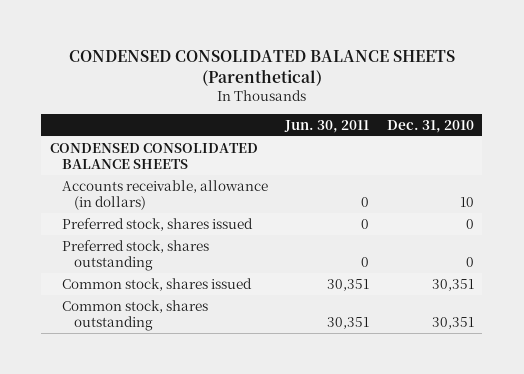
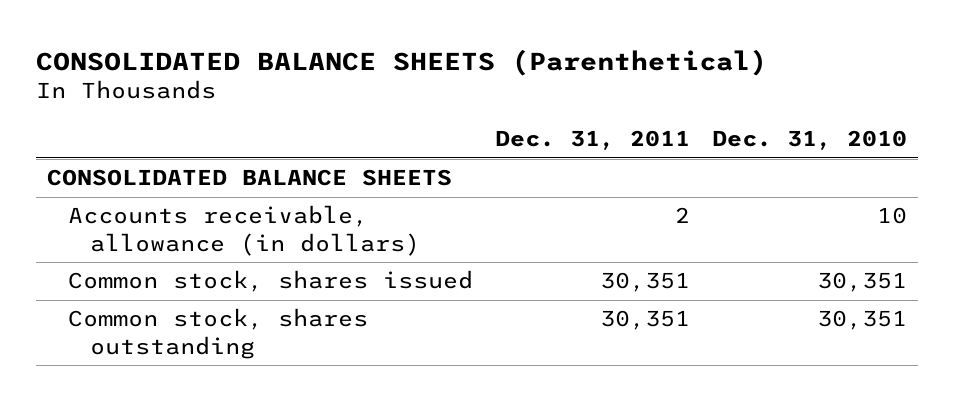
[68,50,455,86] CONDENSED CONSOLIDATED BALANCE SHEETS (Parenthetical) -> [36,48,768,76] CONSOLIDATED BALANCE SHEETS (Parenthetical)
[284,119,370,133] Jun. 30, 2011 -> none
none -> [495,130,691,151] Dec. 31, 2011
[50,142,259,170] CONDENSED CONSOLIDATED BALANCE SHEETS -> [47,169,453,187] CONSOLIDATED BALANCE SHEETS
[61,217,253,231] Preferred stock, shares issued -> none
[61,239,209,272] Preferred stock, shares outstanding -> none

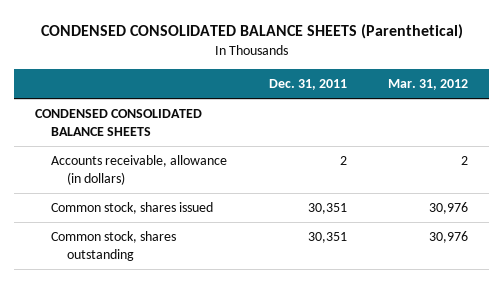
[36,48,768,76] CONSOLIDATED BALANCE SHEETS (Parenthetical) -> [40,24,463,40] CONDENSED CONSOLIDATED BALANCE SHEETS (Parenthetical)
[711,130,907,151] Dec. 31, 2010 -> none
none -> [388,79,469,91] Mar. 31, 2012
[47,169,453,187] CONSOLIDATED BALANCE SHEETS -> [35,109,203,136] CONDENSED CONSOLIDATED BALANCE SHEETS

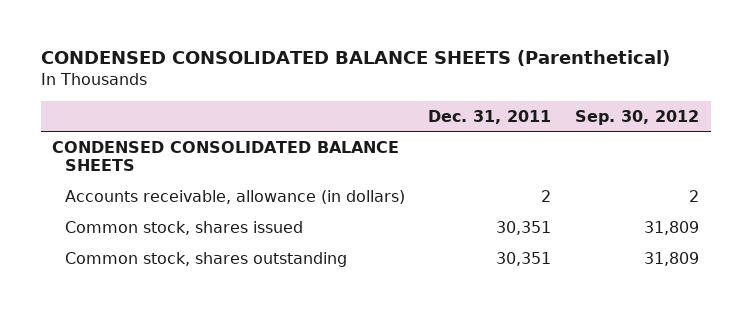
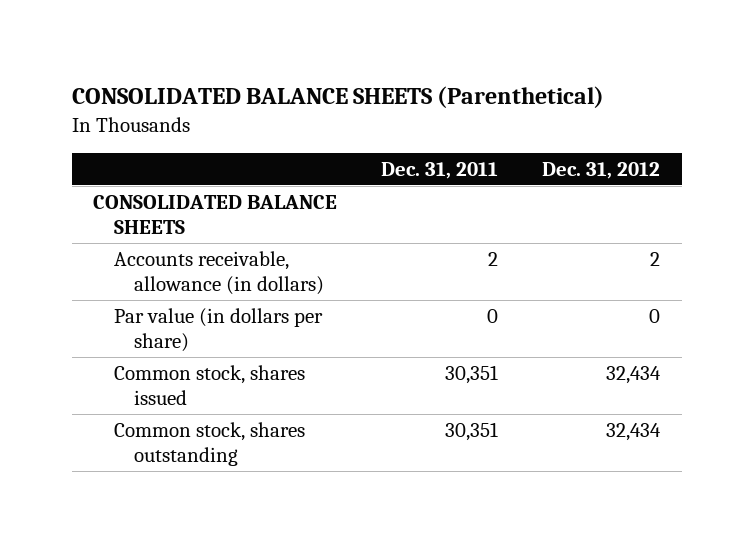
[40,50,670,67] CONDENSED CONSOLIDATED BALANCE SHEETS (Parenthetical) -> [71,86,604,109] CONSOLIDATED BALANCE SHEETS (Parenthetical)
[574,109,699,125] Sep. 30, 2012 -> none
none -> [541,162,660,180] Dec. 31, 2012
[52,140,400,172] CONDENSED CONSOLIDATED BALANCE SHEETS -> [93,194,338,235] CONSOLIDATED BALANCE SHEETS
none -> [113,307,323,353] Par value (in dollars per share)

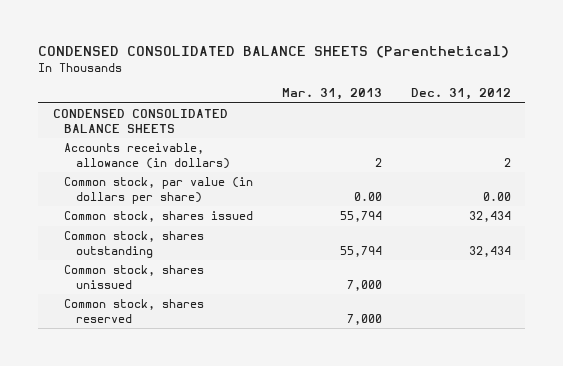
[71,86,604,109] CONSOLIDATED BALANCE SHEETS (Parenthetical) -> [38,46,510,59] CONDENSED CONSOLIDATED BALANCE SHEETS (Parenthetical)
[381,162,499,180] Dec. 31, 2011 -> none
none -> [281,88,382,101] Mar. 31, 2013
[93,194,338,235] CONSOLIDATED BALANCE SHEETS -> [52,109,228,133] CONDENSED CONSOLIDATED BALANCE SHEETS
[113,307,323,353] Par value (in dollars per share) -> [64,177,254,204] Common stock, par value (in dollars per share)
[648,308,660,323] 0 -> [482,191,511,201] 0.00
none -> [64,265,205,289] Common stock, shares unissued
none -> [64,299,205,323] Common stock, shares reserved

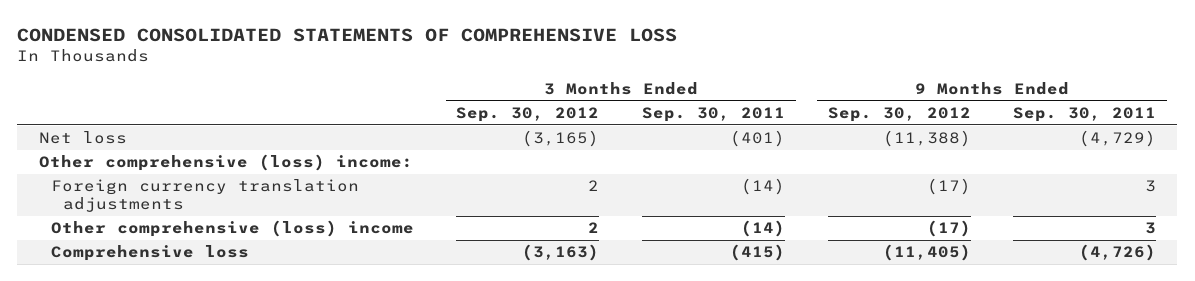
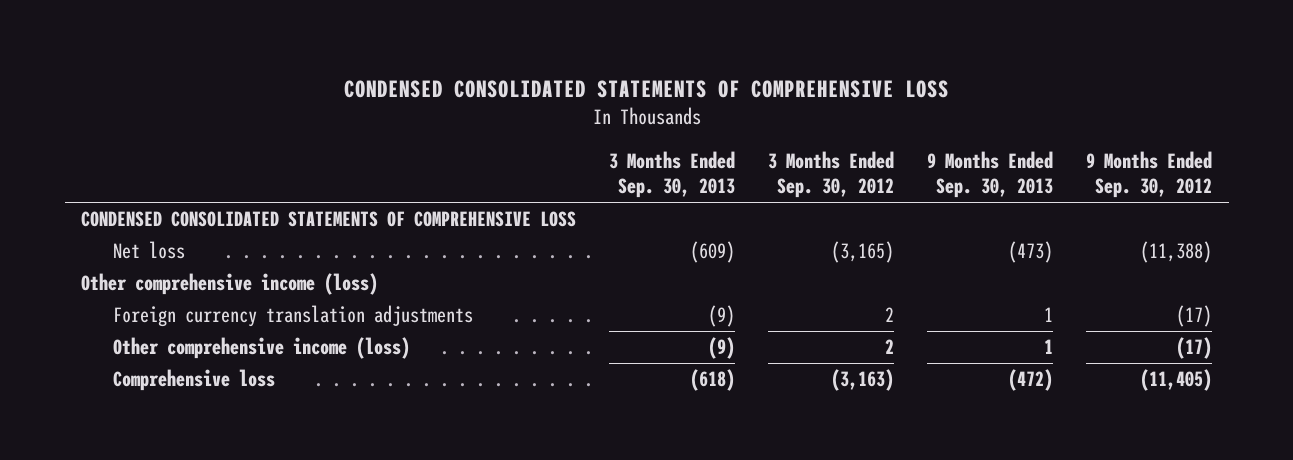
[642,106,786,122] Sep. 30, 2011 -> none
[1013,106,1157,122] Sep. 30, 2011 -> none
none -> [609,150,736,199] 3 Months Ended Sep. 30, 2013
none -> [927,150,1054,199] 9 Months Ended Sep. 30, 2013
none -> [81,211,577,228] CONDENSED CONSOLIDATED STATEMENTS OF COMPREHENSIVE LOSS
[38,154,413,172] Other comprehensive (loss) income: -> [81,273,379,296] Other comprehensive income (loss)
[50,220,414,238] Other comprehensive (loss) income -> [113,337,411,360] Other comprehensive income (loss)

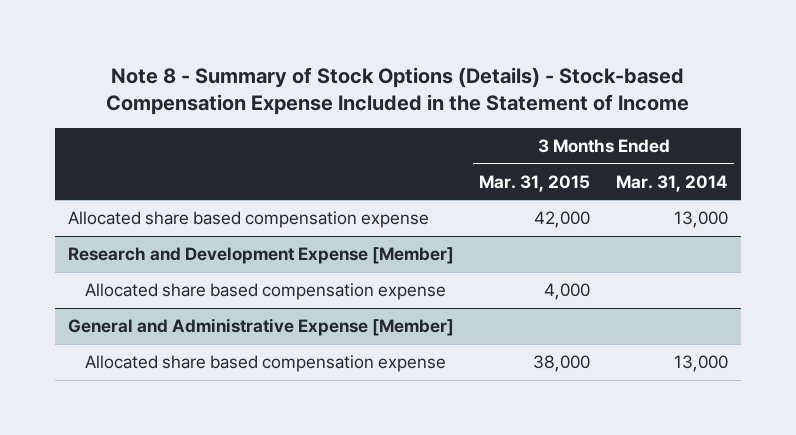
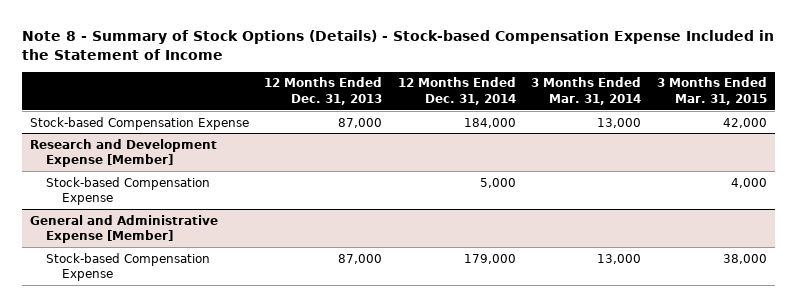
none -> [264,77,383,106] 12 Months Ended Dec. 31, 2013
none -> [397,77,516,106] 12 Months Ended Dec. 31, 2014
[67,211,429,229] Allocated share based compensation expense -> [29,116,249,130] Stock-based Compensation Expense
[85,283,447,301] Allocated share based compensation expense -> [45,176,210,206] Stock-based Compensation Expense
[85,355,447,373] Allocated share based compensation expense -> [45,252,210,282] Stock-based Compensation Expense

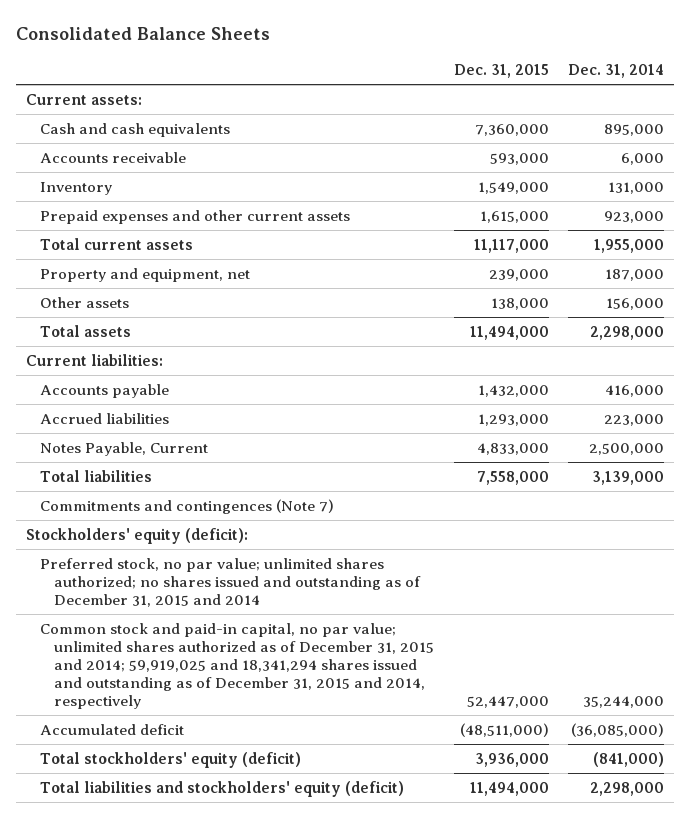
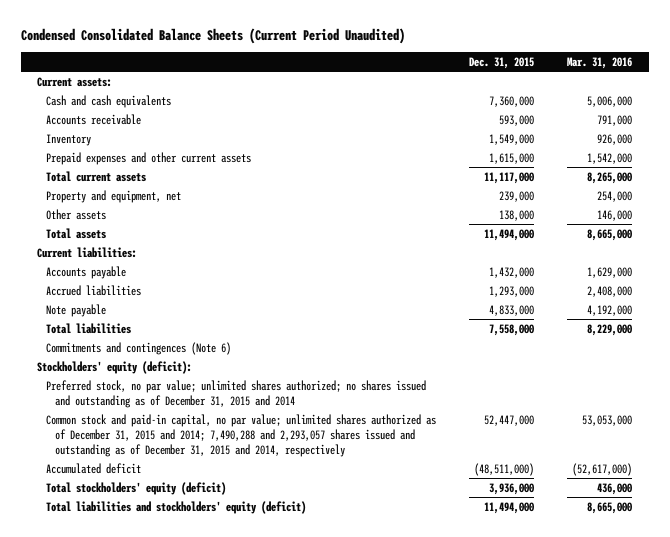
[16,27,271,41] Consolidated Balance Sheets -> [20,27,405,44] Condensed Consolidated Balance Sheets (Current Period Unaudited)
[568,64,665,79] Dec. 31, 2014 -> none
none -> [567,56,633,69] Mar. 31, 2016
[40,441,209,456] Notes Payable, Current -> [46,303,107,317] Note payable
[40,498,335,514] Commitments and contingences (Note 7) -> [46,341,232,355] Commitments and contingences (Note 6)
[40,622,435,710] Common stock and paid-in capital, no par value; unlimited shares authorized as of December 31, 2015 and 2014; 59,919,025 and 18,341,294 shares issued and outstanding as of December 31, 2015 and 2014, respectively -> [46,413,437,458] Common stock and paid-in capital, no par value; unlimited shares authorized as of December 31, 2015 and 2014; 7,490,288 and 2,293,057 shares issued and outstanding as of December 31, 2015 and 2014, respectively

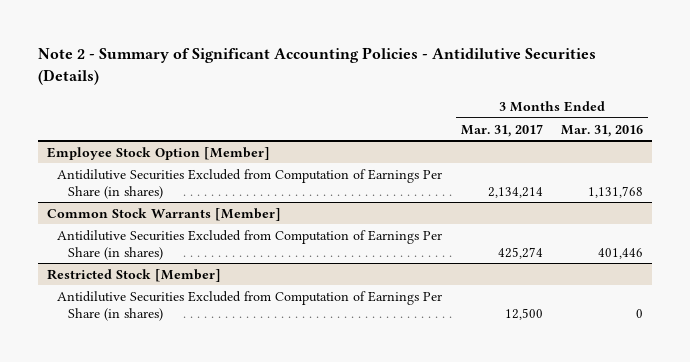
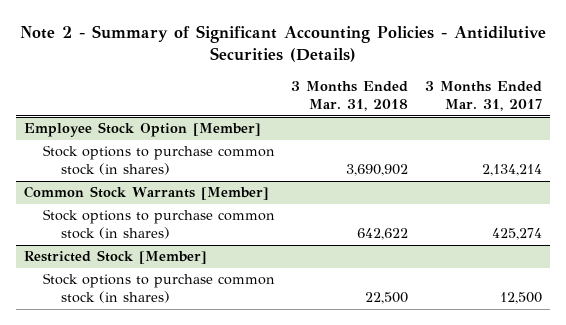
[560,124,643,137] Mar. 31, 2016 -> none
none -> [291,81,409,111] 3 Months Ended Mar. 31, 2018
[57,168,443,199] Antidilutive Securities Excluded from Computation of Earnings Per Share (in shares) -> [42,145,275,176] Stock options to purchase common stock (in shares)
[57,229,443,260] Antidilutive Securities Excluded from Computation of Earnings Per Share (in shares) -> [42,209,275,240] Stock options to purchase common stock (in shares)
[57,290,443,321] Antidilutive Securities Excluded from Computation of Earnings Per Share (in shares) -> [42,273,275,304] Stock options to purchase common stock (in shares)

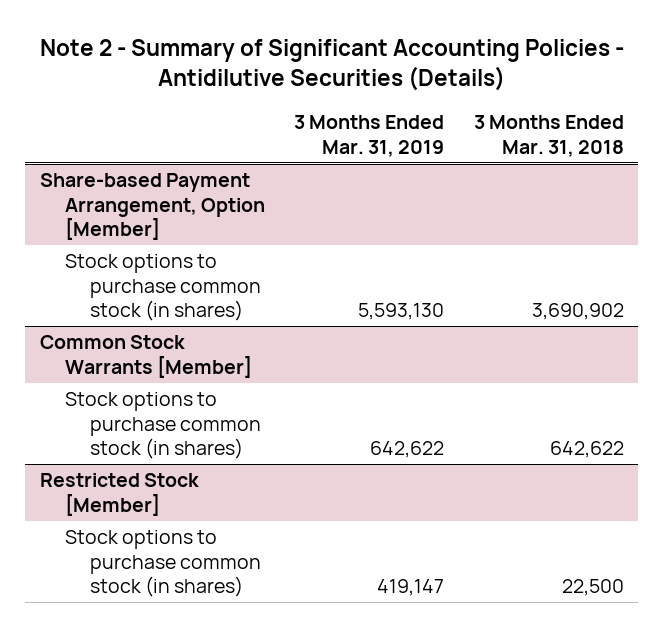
[425,81,543,111] 3 Months Ended Mar. 31, 2017 -> none
none -> [294,115,445,157] 3 Months Ended Mar. 31, 2019
[24,122,262,138] Employee Stock Option [Member] -> [39,173,266,241] Share-based Payment Arrangement, Option [Member]

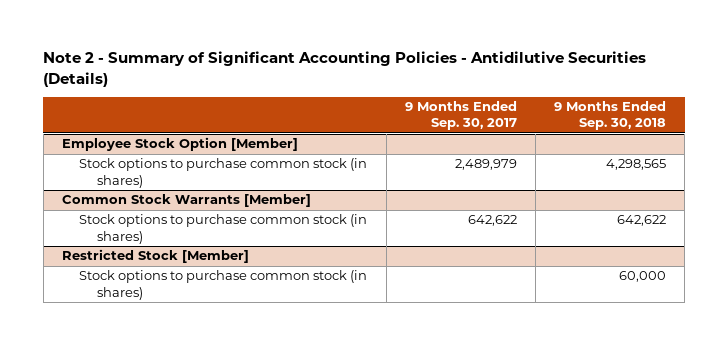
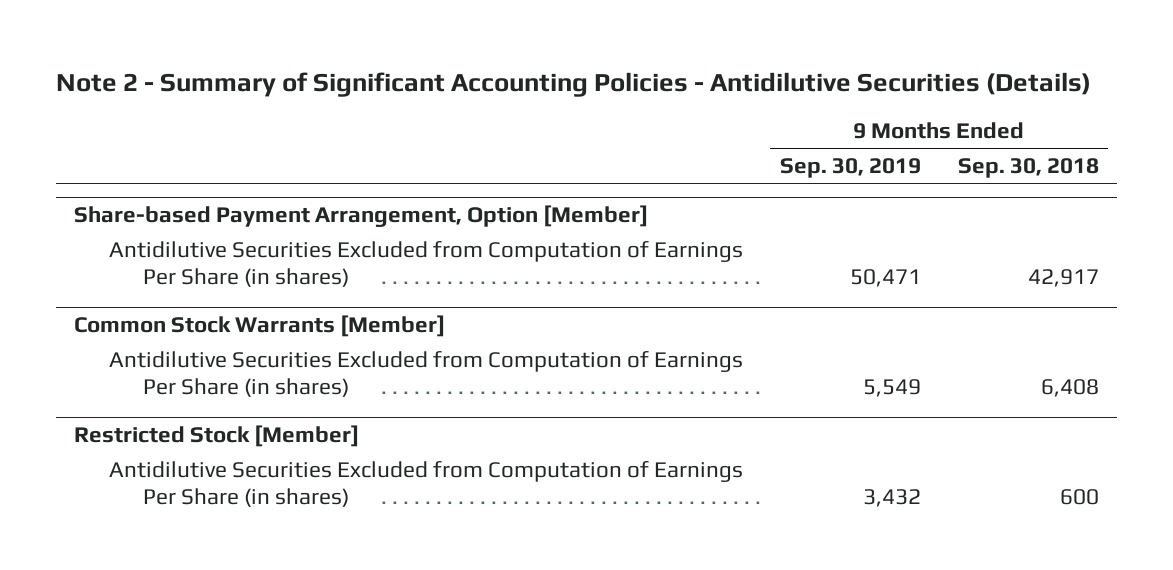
[404,101,517,131] 9 Months Ended Sep. 30, 2017 -> none
none -> [779,158,921,179] Sep. 30, 2019
[79,158,368,188] Stock options to purchase common stock (in shares) -> none
[61,137,298,152] Employee Stock Option [Member] -> [74,205,649,228] Share-based Payment Arrangement, Option [Member]
none -> [108,240,743,287] Antidilutive Securities Excluded from Computation of Earnings Per Share (in shares)
[79,214,368,244] Stock options to purchase common stock (in shares) -> none
none -> [108,350,743,397] Antidilutive Securities Excluded from Computation of Earnings Per Share (in shares)
[79,270,368,300] Stock options to purchase common stock (in shares) -> none
none -> [108,460,743,507] Antidilutive Securities Excluded from Computation of Earnings Per Share (in shares)

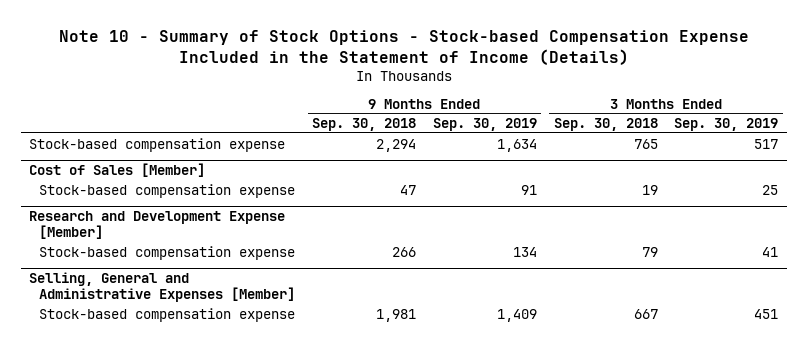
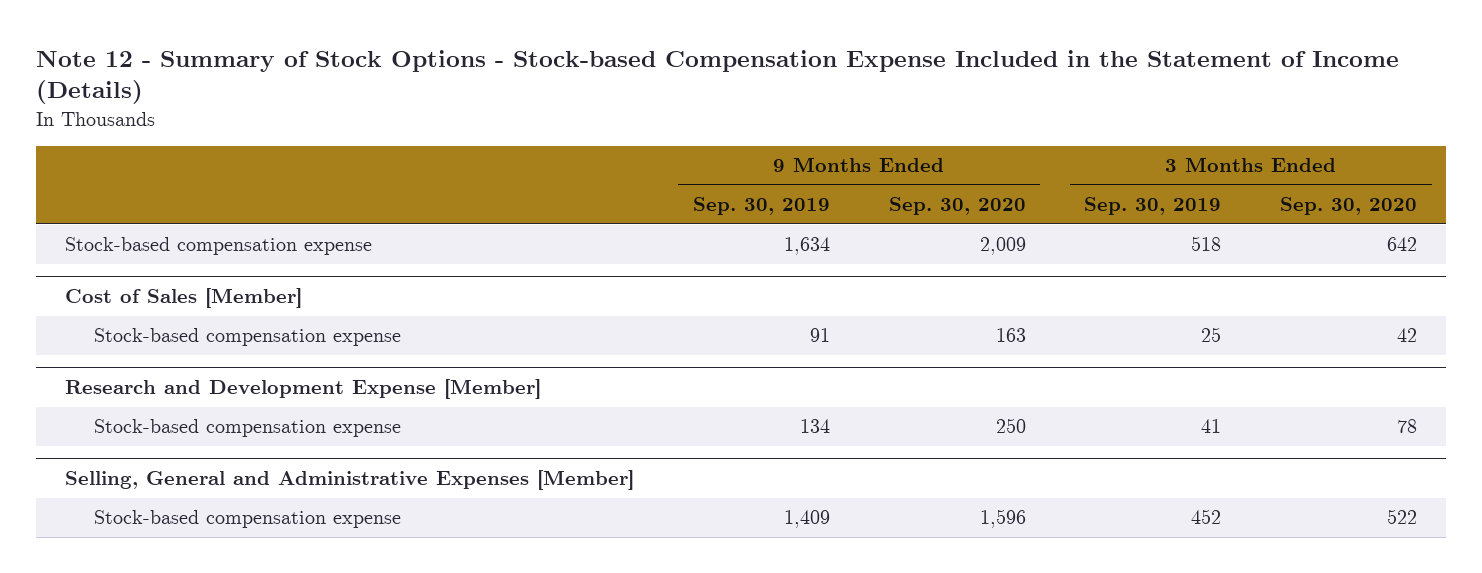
[58,29,749,65] Note 10 - Summary of Stock Options - Stock-based Compensation Expense Included in the Statement of Income (Details) -> [35,50,1399,105] Note 12 - Summary of Stock Options - Stock-based Compensation Expense Included in the Statement of Income (Details)
[311,118,416,132] Sep. 30, 2018 -> none
[553,118,658,132] Sep. 30, 2018 -> none
none -> [888,197,1026,216] Sep. 30, 2020
none -> [1280,197,1418,216] Sep. 30, 2020
[754,138,779,149] 517 -> [1191,236,1222,252] 518
[754,308,779,319] 451 -> [1191,509,1222,525] 452

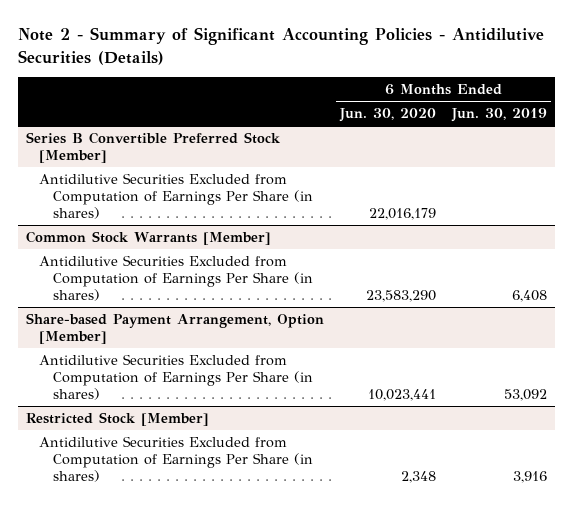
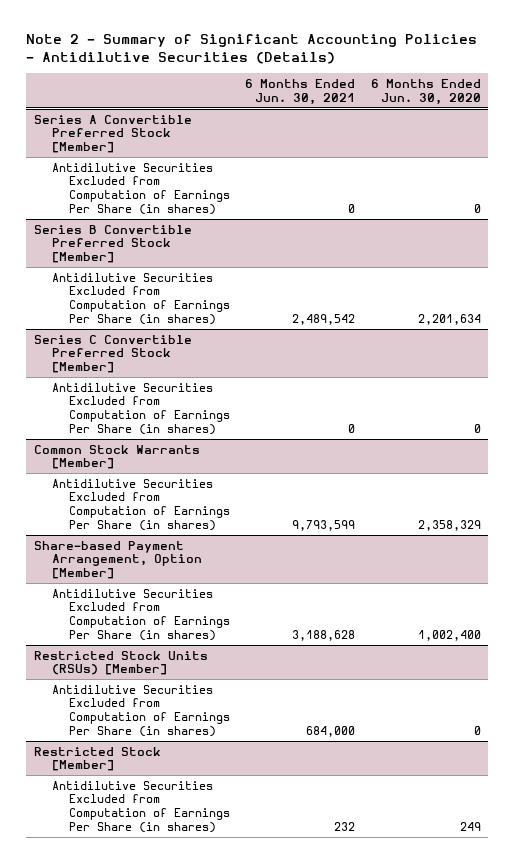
[451,108,548,123] Jun. 30, 2019 -> none
none -> [245,78,356,105] 6 Months Ended Jun. 30, 2021
none -> [33,114,192,154] Series A Convertible Preferred Stock [Member]
none -> [51,162,231,216] Antidilutive Securities Excluded from Computation of Earnings Per Share (in shares)
[368,207,436,220] 22,016,179 -> [417,314,481,326] 2,201,634
none -> [33,334,192,374] Series C Convertible Preferred Stock [Member]
none -> [51,382,231,436] Antidilutive Securities Excluded from Computation of Earnings Per Share (in shares)
[365,289,436,302] 23,583,290 -> [417,520,481,532] 2,358,329
[367,388,436,401] 10,023,441 -> [417,630,481,642] 1,002,400
none -> [33,650,208,676] Restricted Stock Units (RSUs) [Member]
none -> [51,684,231,738] Antidilutive Securities Excluded from Computation of Earnings Per Share (in shares)
[400,470,436,483] 2,348 -> [459,822,481,832] 249

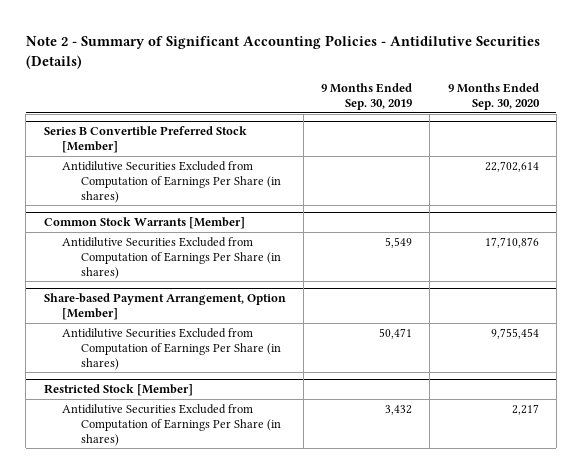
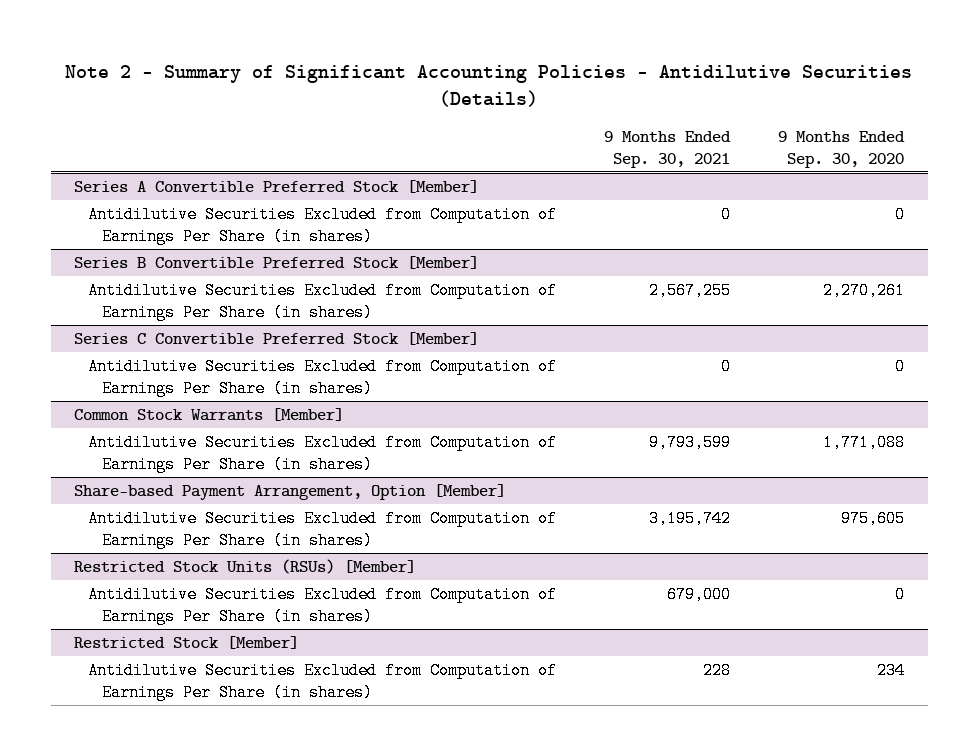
[321,83,413,111] 9 Months Ended Sep. 30, 2019 -> none
none -> [604,130,732,168] 9 Months Ended Sep. 30, 2021
none -> [74,179,480,193] Series A Convertible Preferred Stock [Member]
none -> [88,205,558,245] Antidilutive Securities Excluded from Computation of Earnings Per Share (in shares)
[484,160,539,172] 22,702,614 -> [823,281,906,299] 2,270,261
none -> [74,331,480,345] Series C Convertible Preferred Stock [Member]
none -> [88,357,558,397] Antidilutive Securities Excluded from Computation of Earnings Per Share (in shares)
[484,236,539,248] 17,710,876 -> [823,433,906,451] 1,771,088
[490,327,539,339] 9,755,454 -> [841,509,906,527] 975,605
none -> [74,558,417,574] Restricted Stock Units (RSUs) [Member]
none -> [88,585,558,625] Antidilutive Securities Excluded from Computation of Earnings Per Share (in shares)
[511,403,539,415] 2,217 -> [877,661,906,679] 234

